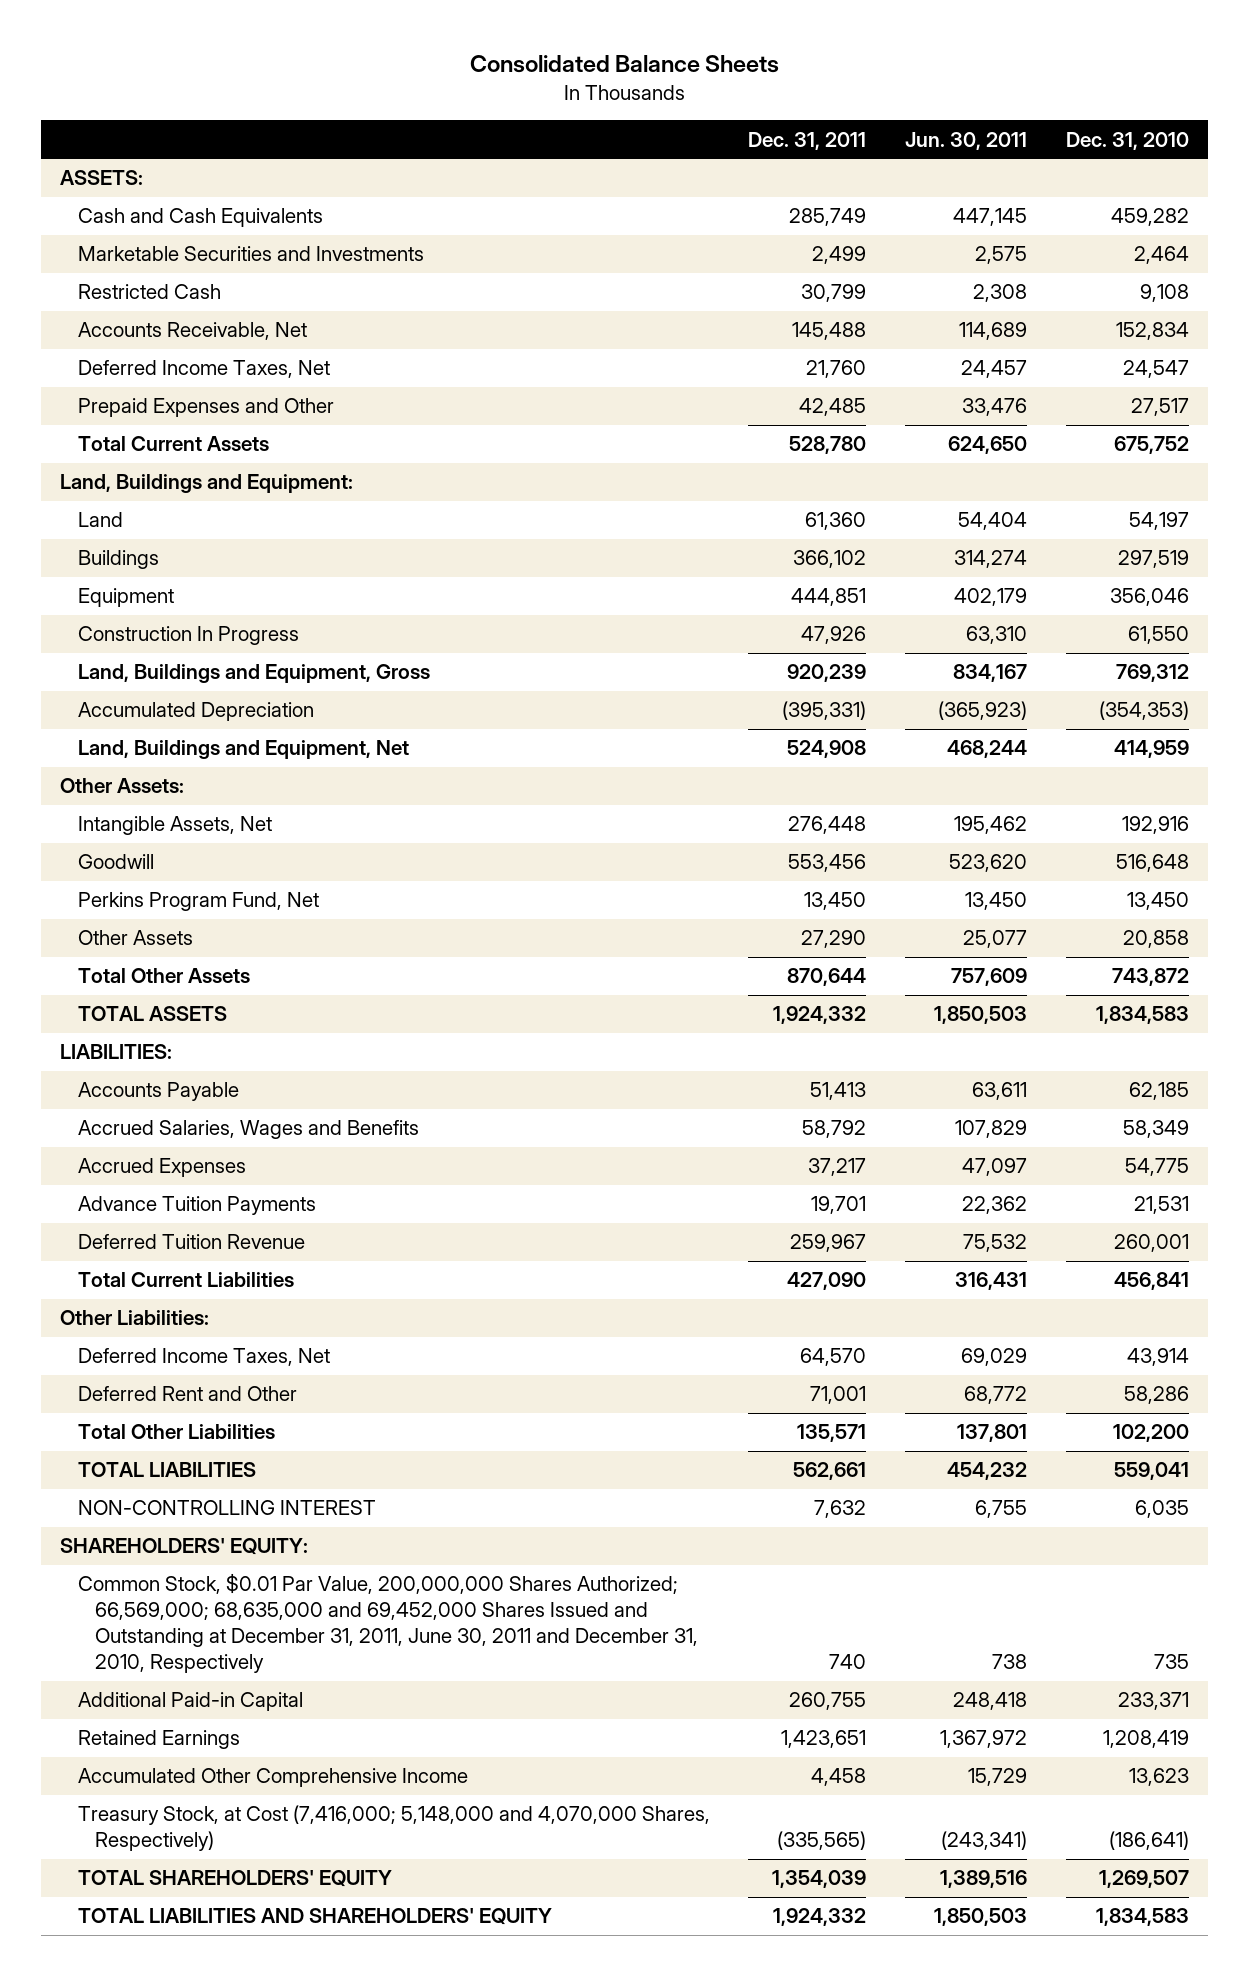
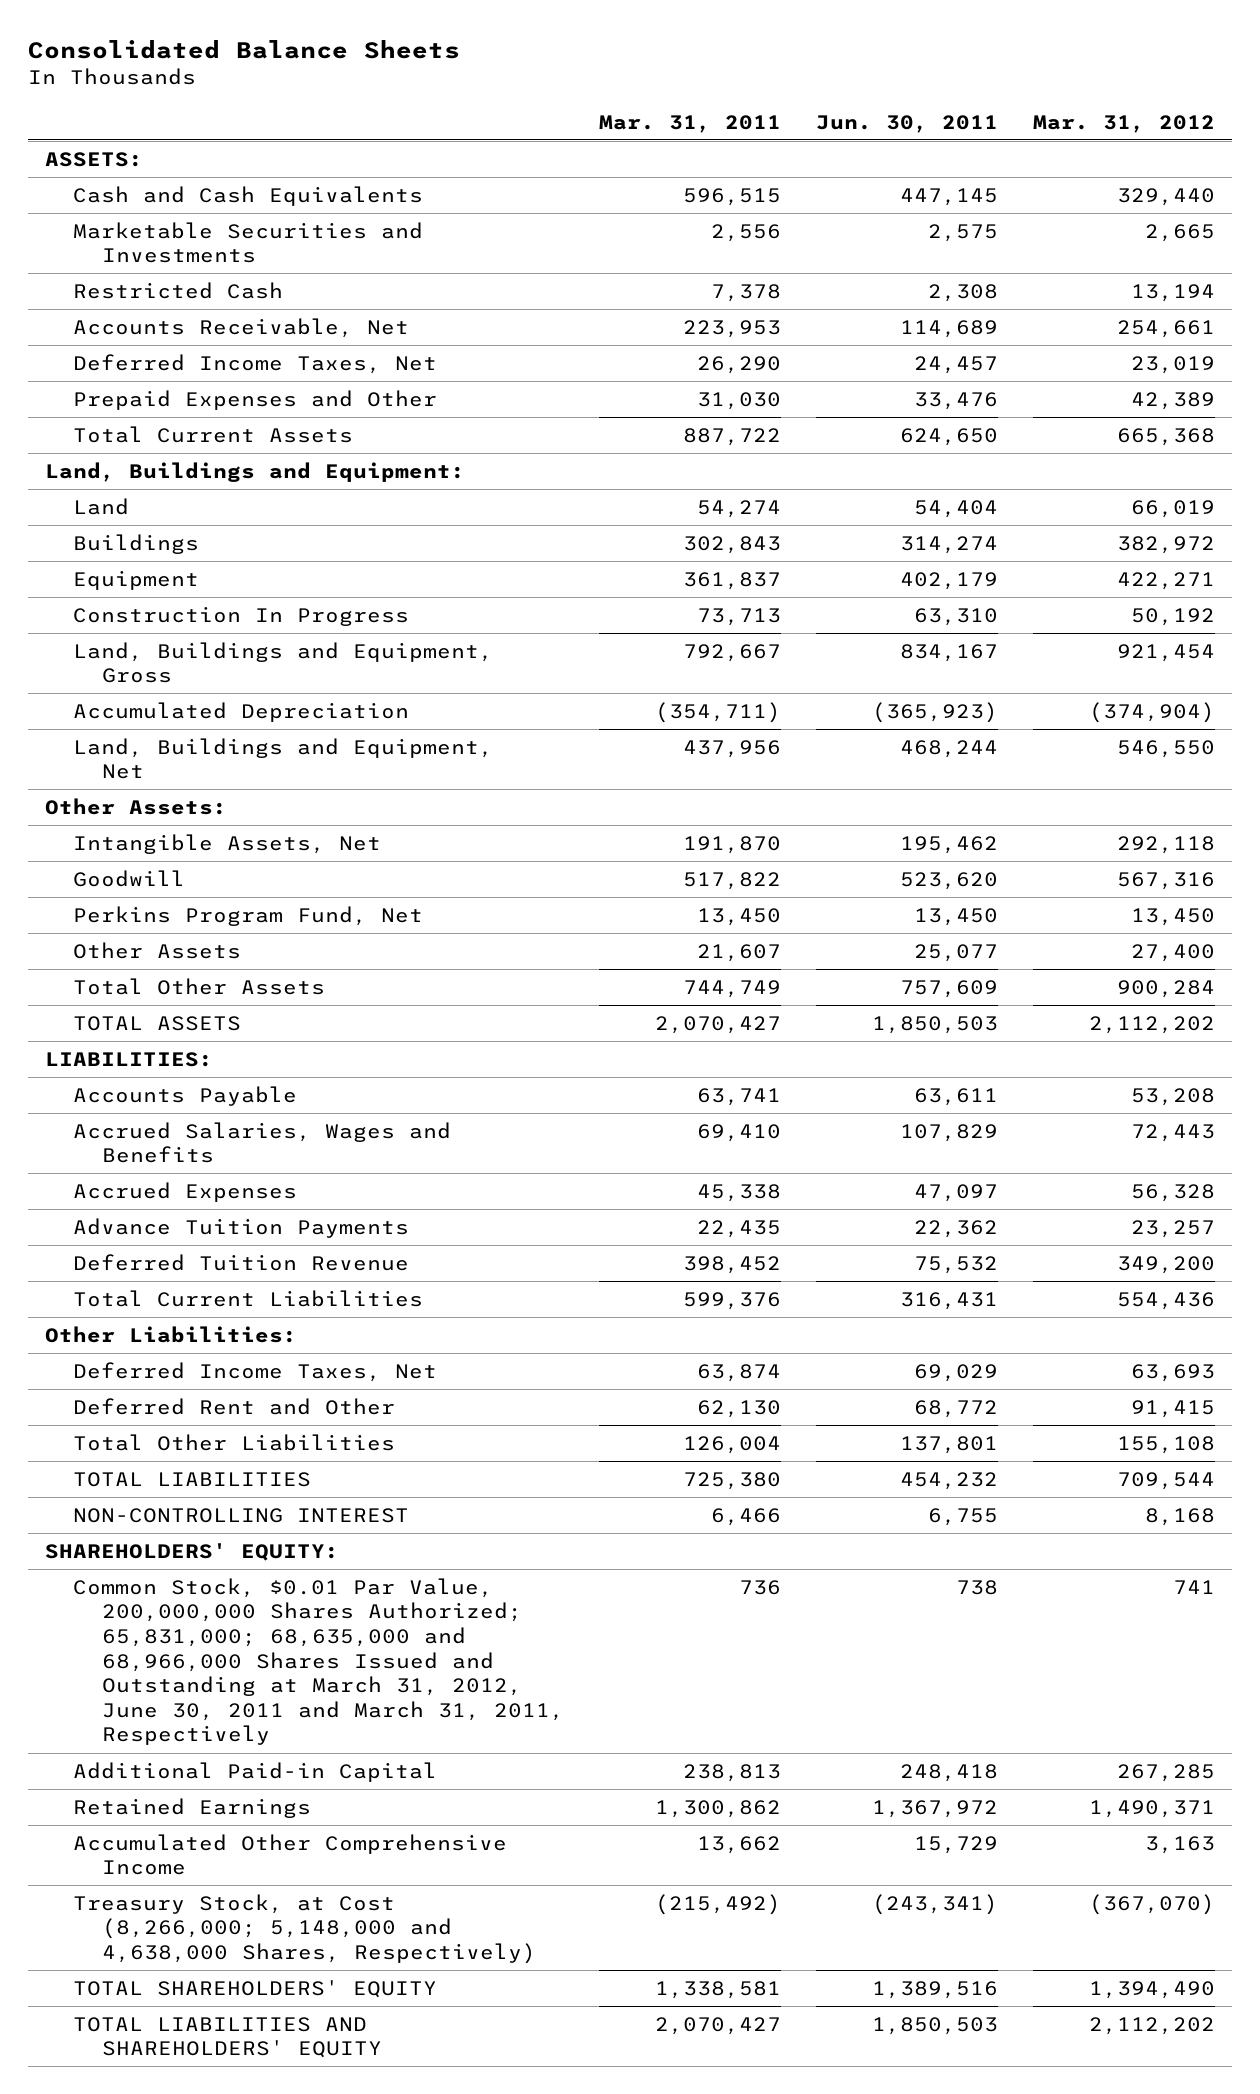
[748,131,867,150] Dec. 31, 2011 -> none
[1065,131,1189,150] Dec. 31, 2010 -> none
none -> [598,114,781,133] Mar. 31, 2011
none -> [1032,114,1215,133] Mar. 31, 2012
[77,1573,699,1673] Common Stock, $0.01 Par Value, 200,000,000 Shares Authorized; 66,569,000; 68,635,000 and 69,452,000 Shares Issued and Outstanding at December 31, 2011, June 30, 2011 and December 31, 2010, Respectively -> [73,1577,564,1746] Common Stock, $0.01 Par Value, 200,000,000 Shares Authorized; 65,831,000; 68,635,000 and 68,966,000 Shares Issued and Outstanding at March 31, 2012, June 30, 2011 and March 31, 2011, Respectively
[77,1805,710,1852] Treasury Stock, at Cost (7,416,000; 5,148,000 and 4,070,000 Shares, Respectively) -> [73,1893,536,1965] Treasury Stock, at Cost (8,266,000; 5,148,000 and 4,638,000 Shares, Respectively)

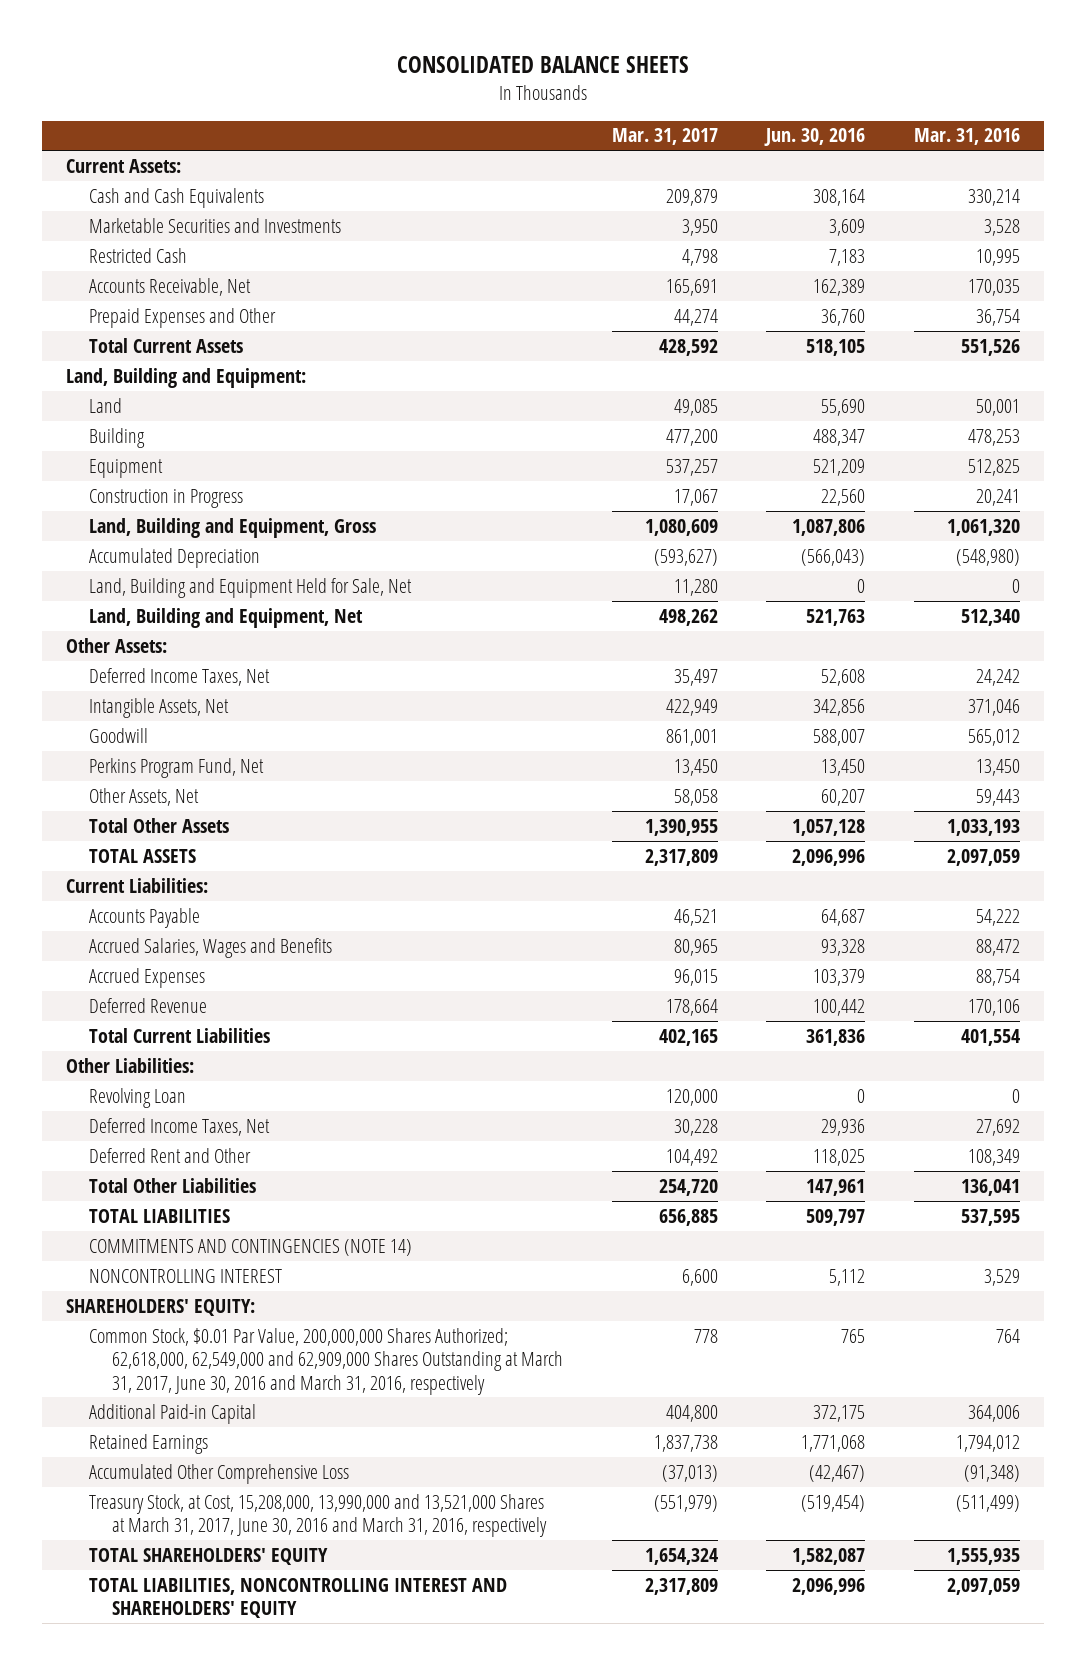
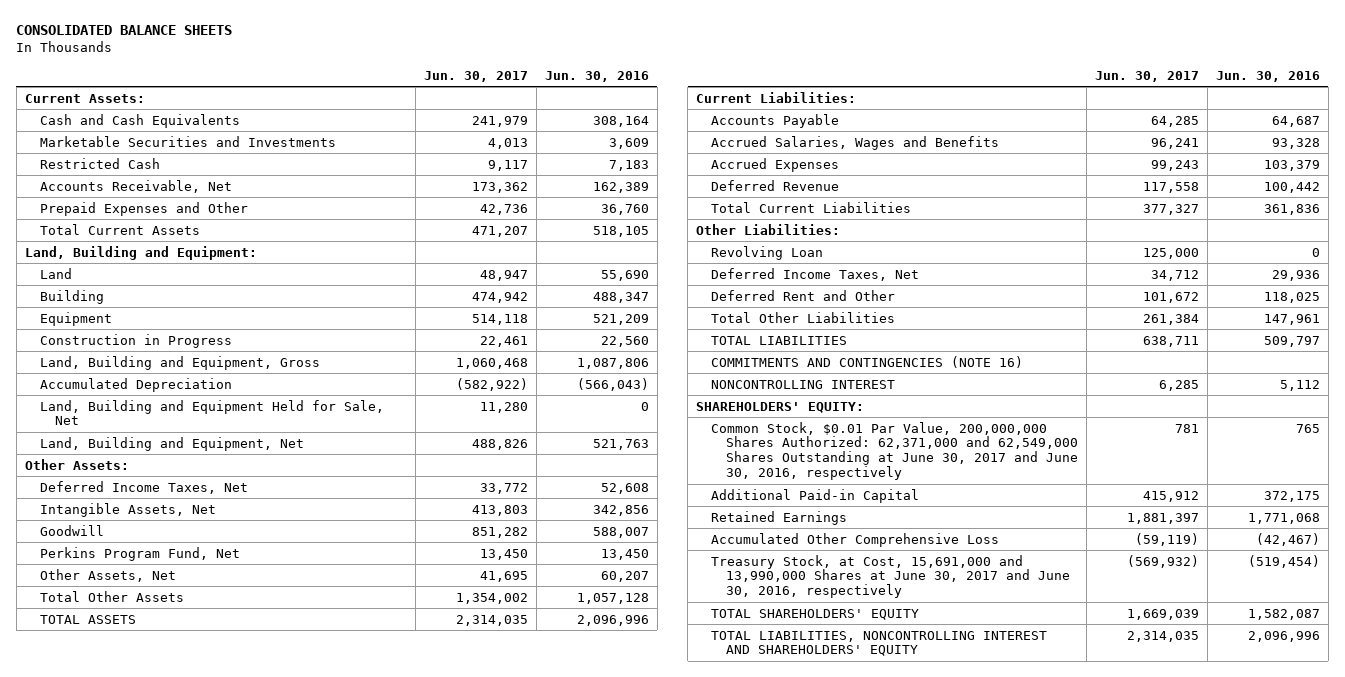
[611,128,718,146] Mar. 31, 2017 -> none
[913,128,1020,146] Mar. 31, 2016 -> none
none -> [423,70,528,82] Jun. 30, 2017
[89,1238,413,1256] COMMITMENTS AND CONTINGENCIES (NOTE 14) -> [711,355,1024,368] COMMITMENTS AND CONTINGENCIES (NOTE 16)
[89,1327,564,1395] Common Stock, $0.01 Par Value, 200,000,000 Shares Authorized; 62,618,000, 62,549,000 and 62,909,000 Shares Outstanding at March 31, 2017, June 30, 2016 and March 31, 2016, respectively -> [711,421,1079,481] Common Stock, $0.01 Par Value, 200,000,000 Shares Authorized: 62,371,000 and 62,549,000 Shares Outstanding at June 30, 2017 and June 30, 2016, respectively
[89,1493,548,1538] Treasury Stock, at Cost, 15,208,000, 13,990,000 and 13,521,000 Shares at March 31, 2017, June 30, 2016 and March 31, 2016, respectively -> [711,554,1071,599] Treasury Stock, at Cost, 15,691,000 and 13,990,000 Shares at June 30, 2017 and June 30, 2016, respectively

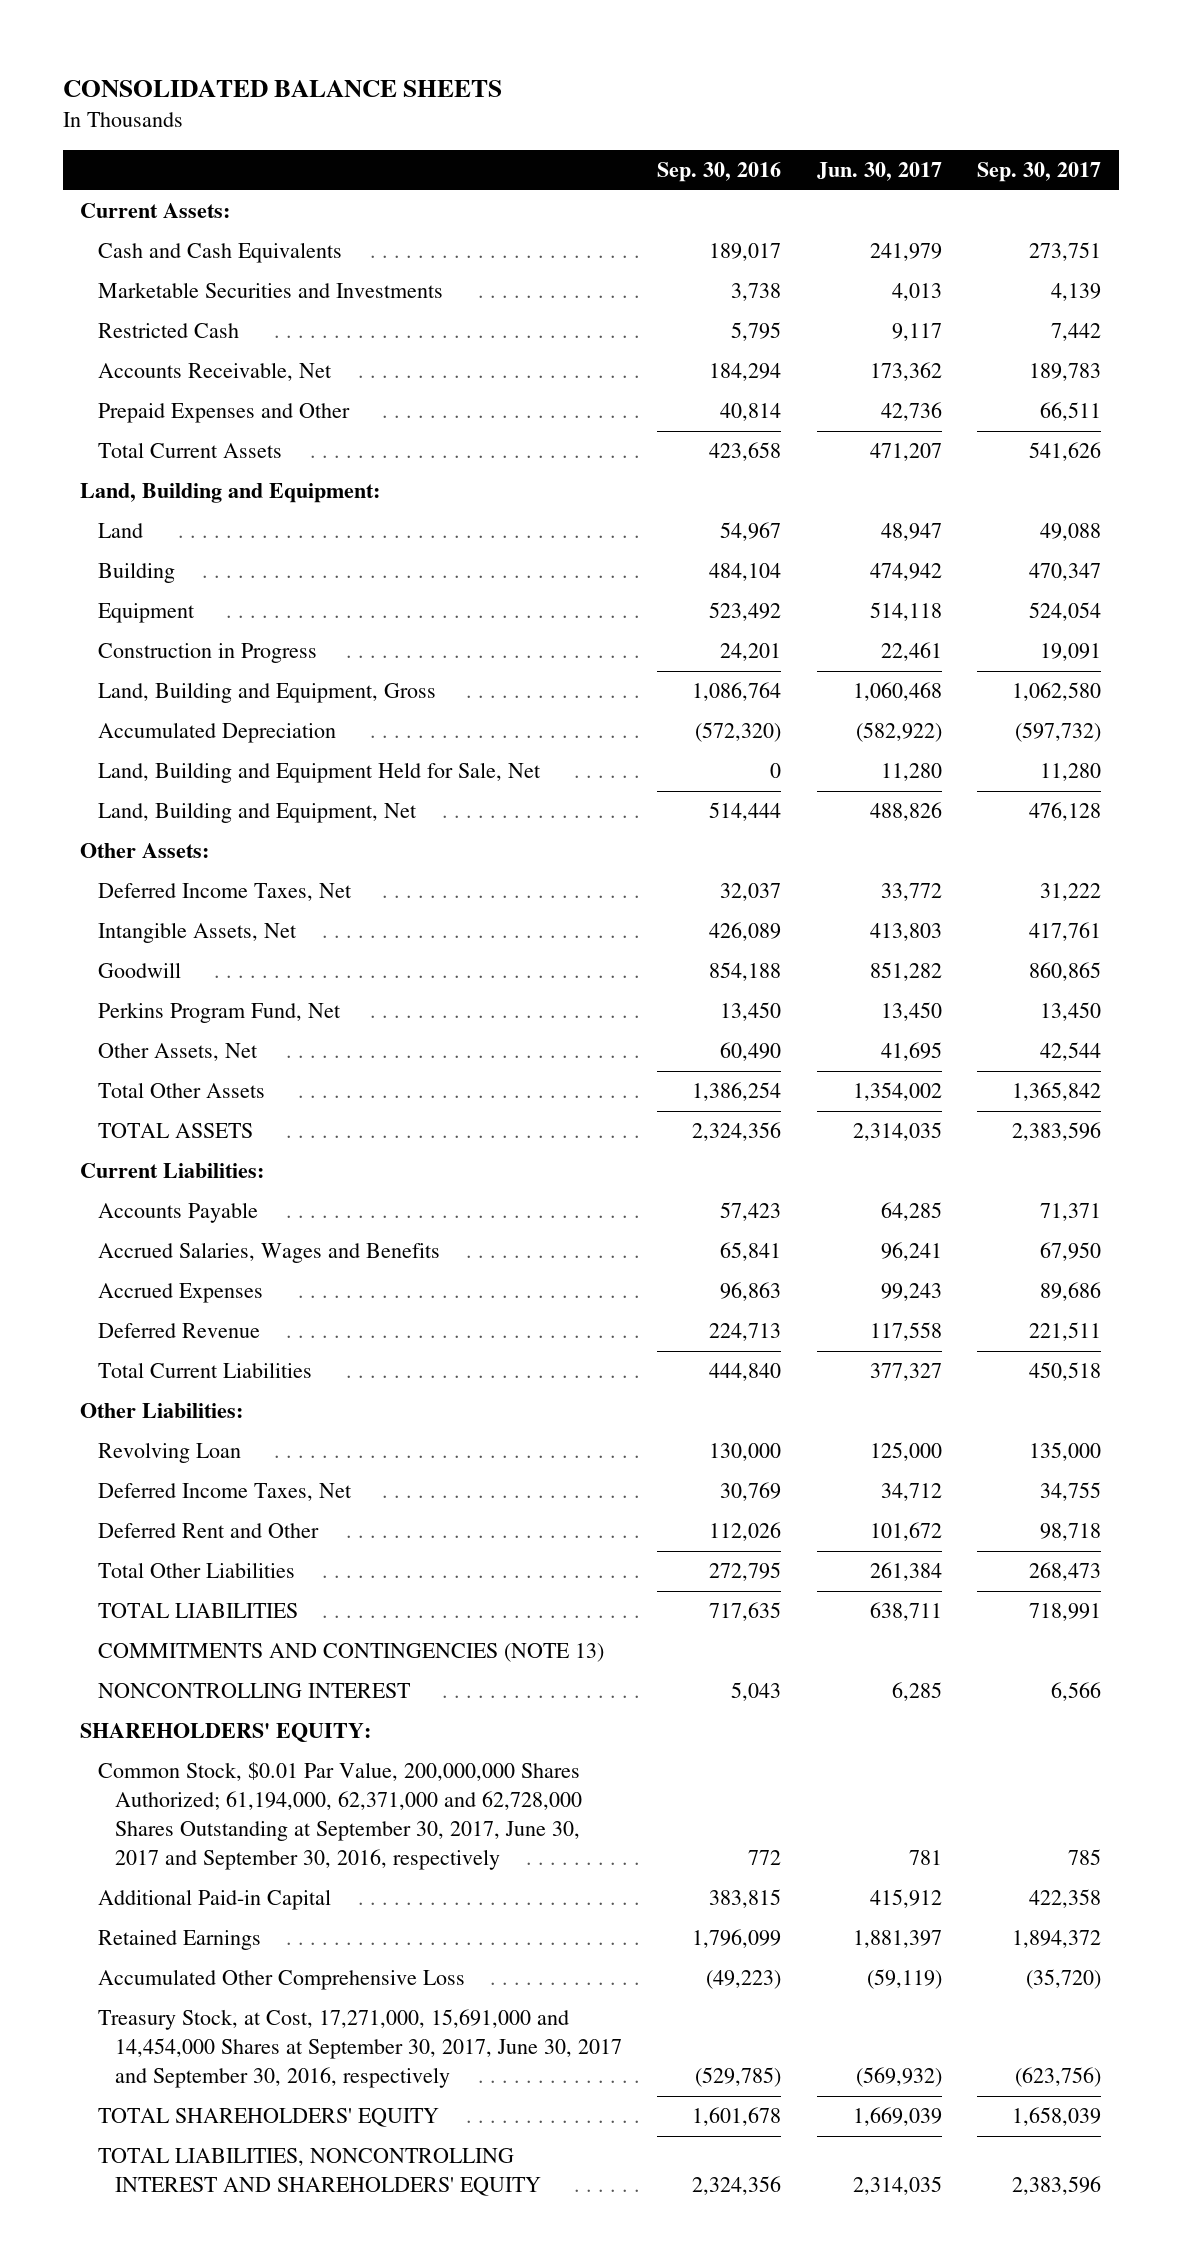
[544,70,649,82] Jun. 30, 2016 -> none
none -> [657,162,782,183] Sep. 30, 2016
none -> [976,162,1101,183] Sep. 30, 2017
[711,355,1024,368] COMMITMENTS AND CONTINGENCIES (NOTE 16) -> [97,1643,604,1663] COMMITMENTS AND CONTINGENCIES (NOTE 13)
[711,421,1079,481] Common Stock, $0.01 Par Value, 200,000,000 Shares Authorized: 62,371,000 and 62,549,000 Shares Outstanding at June 30, 2017 and June 30, 2016, respectively -> [97,1762,583,1870] Common Stock, $0.01 Par Value, 200,000,000 Shares Authorized; 61,194,000, 62,371,000 and 62,728,000 Shares Outstanding at September 30, 2017, June 30, 2017 and September 30, 2016, respectively
[711,554,1071,599] Treasury Stock, at Cost, 15,691,000 and 13,990,000 Shares at June 30, 2017 and June 30, 2016, respectively -> [97,2009,623,2089] Treasury Stock, at Cost, 17,271,000, 15,691,000 and 14,454,000 Shares at September 30, 2017, June 30, 2017 and September 30, 2016, respectively

